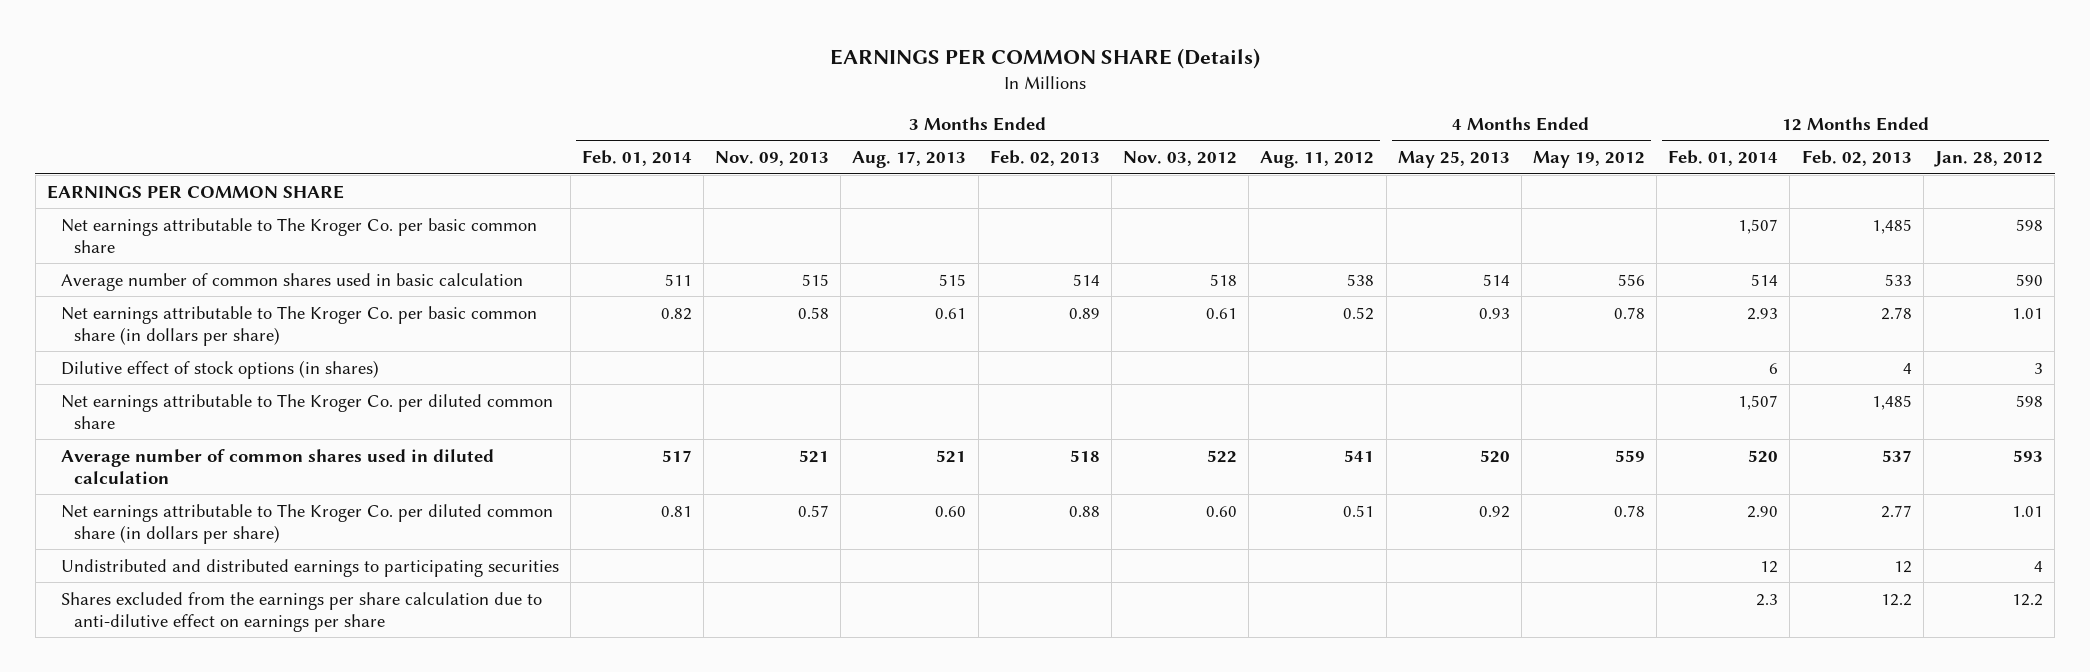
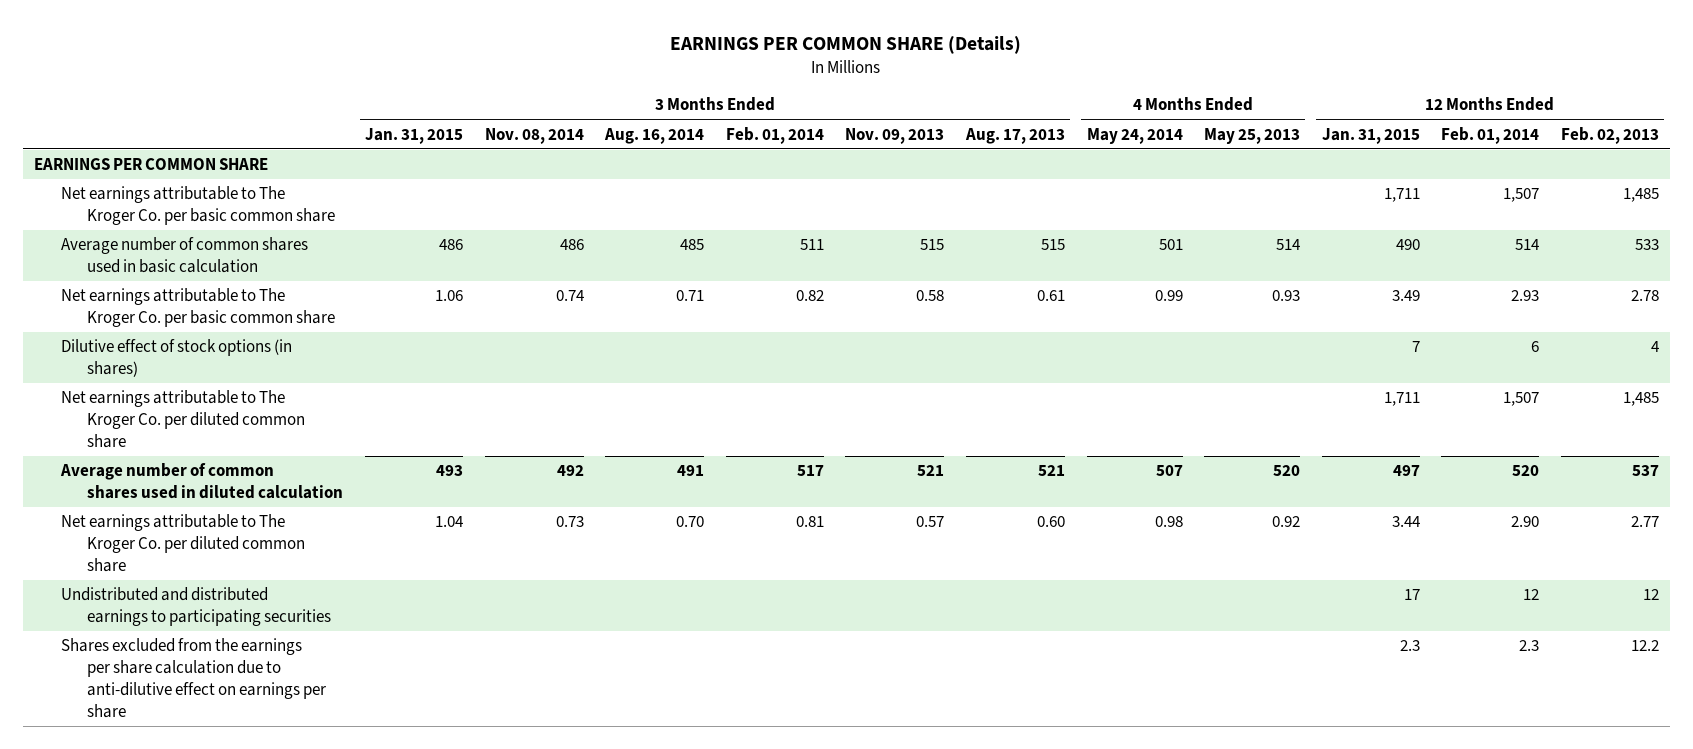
[989,150,1100,167] Feb. 02, 2013 -> none
[1123,151,1238,167] Nov. 03, 2012 -> none
[1260,151,1375,169] Aug. 11, 2012 -> none
[1533,151,1646,169] May 19, 2012 -> none
[1933,151,2043,168] Jan. 28, 2012 -> none
none -> [365,127,464,144] Jan. 31, 2015
none -> [484,127,584,144] Nov. 08, 2014
none -> [604,127,705,144] Aug. 16, 2014
none -> [1086,127,1183,144] May 24, 2014
none -> [1321,127,1420,144] Jan. 31, 2015
[60,305,537,346] Net earnings attributable to The Kroger Co. per basic common share (in dollars per share) -> [60,288,336,328] Net earnings attributable to The Kroger Co. per basic common share
[60,503,553,544] Net earnings attributable to The Kroger Co. per diluted common share (in dollars per share) -> [60,514,306,572] Net earnings attributable to The Kroger Co. per diluted common share

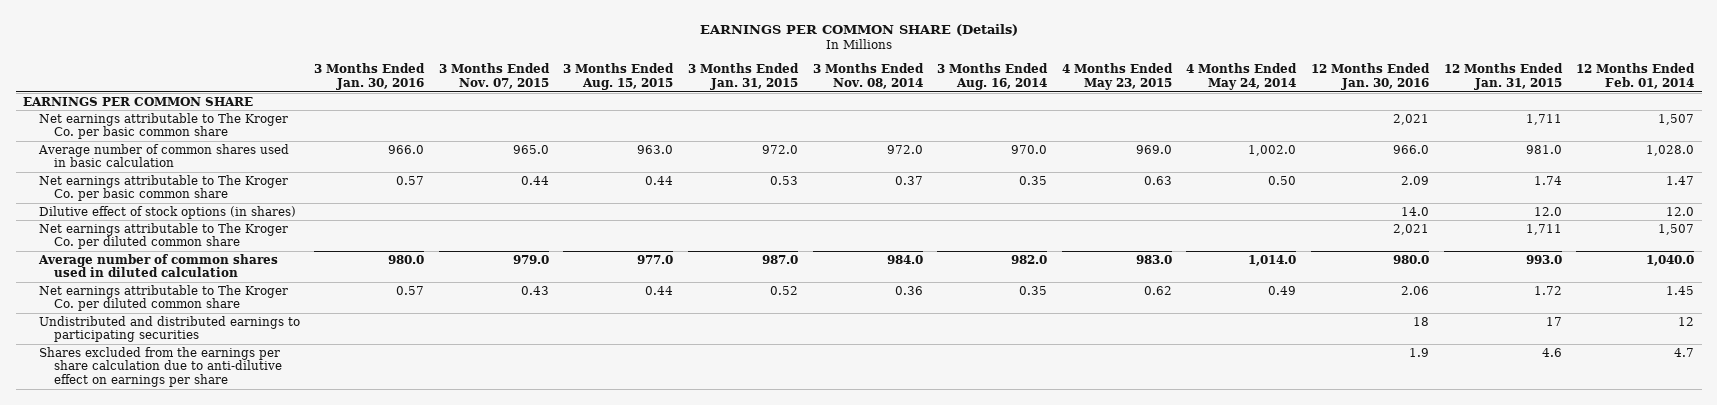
[725,126,824,144] Feb. 01, 2014 -> none
[845,127,945,144] Nov. 09, 2013 -> none
[964,127,1065,144] Aug. 17, 2013 -> none
[1204,127,1301,144] May 25, 2013 -> none
[1560,126,1659,144] Feb. 02, 2013 -> none
none -> [314,63,426,91] 3 Months Ended Jan. 30, 2016
none -> [438,63,550,90] 3 Months Ended Nov. 07, 2015
none -> [563,63,675,91] 3 Months Ended Aug. 15, 2015
none -> [1061,63,1173,91] 4 Months Ended May 23, 2015
none -> [1311,63,1431,91] 12 Months Ended Jan. 30, 2016
[439,239,464,251] 486 -> [762,144,799,154] 972.0
[559,239,584,251] 486 -> [886,144,923,154] 972.0
[680,239,705,251] 485 -> [1011,144,1048,154] 970.0
[1158,239,1183,251] 501 -> [1248,144,1297,156] 1,002.0
[1395,239,1420,251] 490 -> [1525,144,1562,154] 981.0
[1515,239,1540,251] 514 -> [1646,144,1695,156] 1,028.0
[435,290,464,302] 1.06 -> [770,175,799,185] 0.53
[555,290,584,302] 0.74 -> [894,175,923,185] 0.37
[676,290,705,302] 0.71 -> [1019,175,1048,185] 0.35
[1154,290,1183,302] 0.99 -> [1268,175,1297,185] 0.50
[1391,290,1420,302] 3.49 -> [1533,175,1562,185] 1.74
[1511,290,1540,302] 2.93 -> [1666,175,1695,185] 1.47
[1411,341,1420,353] 7 -> [1533,206,1562,216] 12.0
[1531,341,1540,353] 6 -> [1666,206,1695,216] 12.0
[436,465,464,477] 493 -> [762,254,799,264] 987.0
[556,465,584,477] 492 -> [886,254,923,264] 984.0
[677,465,705,477] 491 -> [1011,254,1048,264] 982.0
[1155,465,1183,477] 507 -> [1248,254,1297,266] 1,014.0
[1392,465,1420,477] 497 -> [1525,254,1562,264] 993.0
[1512,465,1540,477] 520 -> [1646,254,1695,266] 1,040.0
[435,516,464,528] 1.04 -> [770,285,799,295] 0.52
[555,516,584,528] 0.73 -> [894,285,923,295] 0.36
[676,516,705,528] 0.70 -> [1019,285,1048,295] 0.35
[1154,516,1183,528] 0.98 -> [1268,285,1297,295] 0.49
[1391,516,1420,528] 3.44 -> [1533,285,1562,295] 1.72
[1511,516,1540,528] 2.90 -> [1666,285,1695,295] 1.45
[1399,640,1420,652] 2.3 -> [1541,347,1562,357] 4.6
[1519,640,1540,652] 2.3 -> [1674,347,1695,357] 4.7

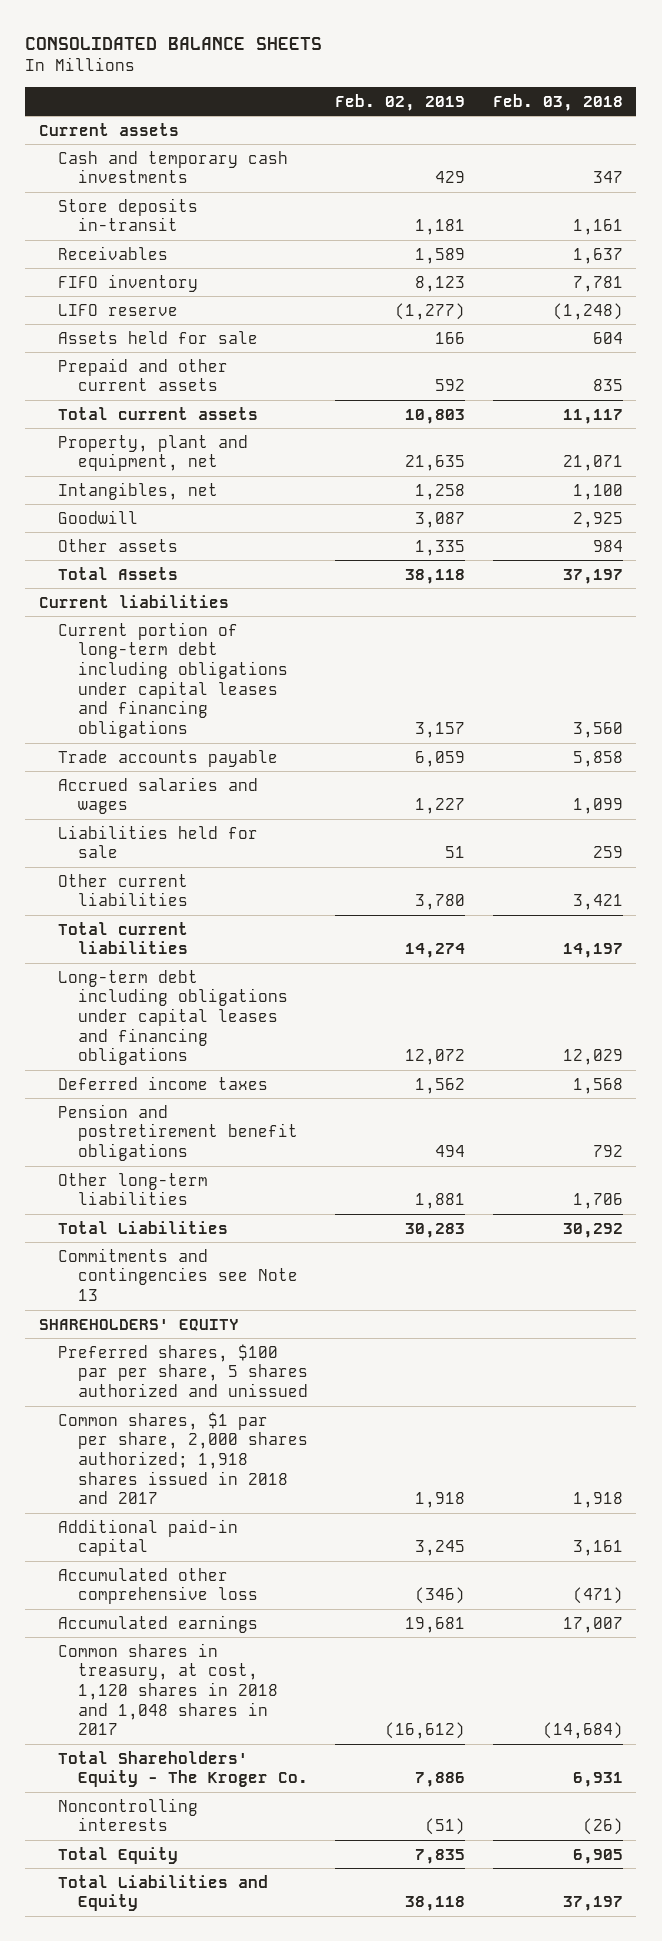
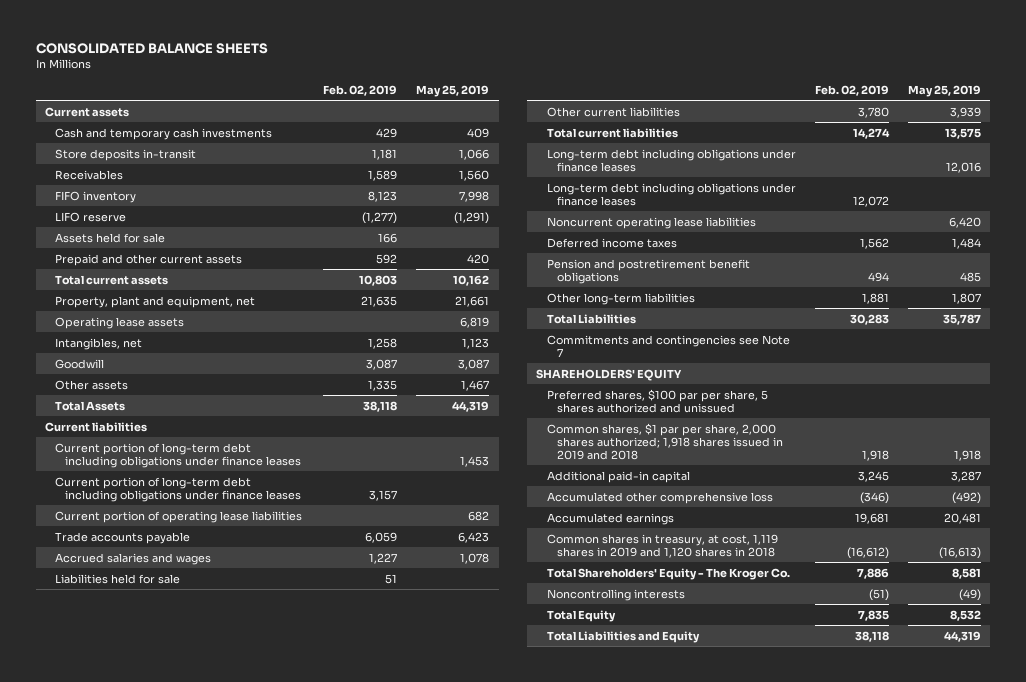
[492,93,623,111] Feb. 03, 2018 -> none
none -> [416,84,490,97] May 25, 2019
none -> [55,316,185,329] Operating lease assets
none -> [55,442,302,468] Current portion of long-term debt including obligations under finance leases
[58,621,288,738] Current portion of long-term debt including obligations under capital leases and financing obligations -> [55,476,302,502] Current portion of long-term debt including obligations under finance leases
none -> [55,510,303,523] Current portion of operating lease liabilities
none -> [546,148,796,172] Long-term debt including obligations under finance leases
[58,969,288,1066] Long-term debt including obligations under capital leases and financing obligations -> [546,182,796,206] Long-term debt including obligations under finance leases
none -> [546,216,756,229] Noncurrent operating lease liabilities
[58,1247,298,1301] Commitments and contingencies see Note 13 -> [546,334,790,357] Commitments and contingencies see Note 7
[58,1411,308,1505] Common shares, $1 par per share, 2,000 shares authorized; 1,918 shares issued in 2018 and 2017 -> [546,422,783,460] Common shares, $1 par per share, 2,000 shares authorized; 1,918 shares issued in 2019 and 2018
[58,1642,278,1736] Common shares in treasury, at cost, 1,120 shares in 2018 and 1,048 shares in 2017 -> [546,533,778,558] Common shares in treasury, at cost, 1,119 shares in 2019 and 1,120 shares in 2018

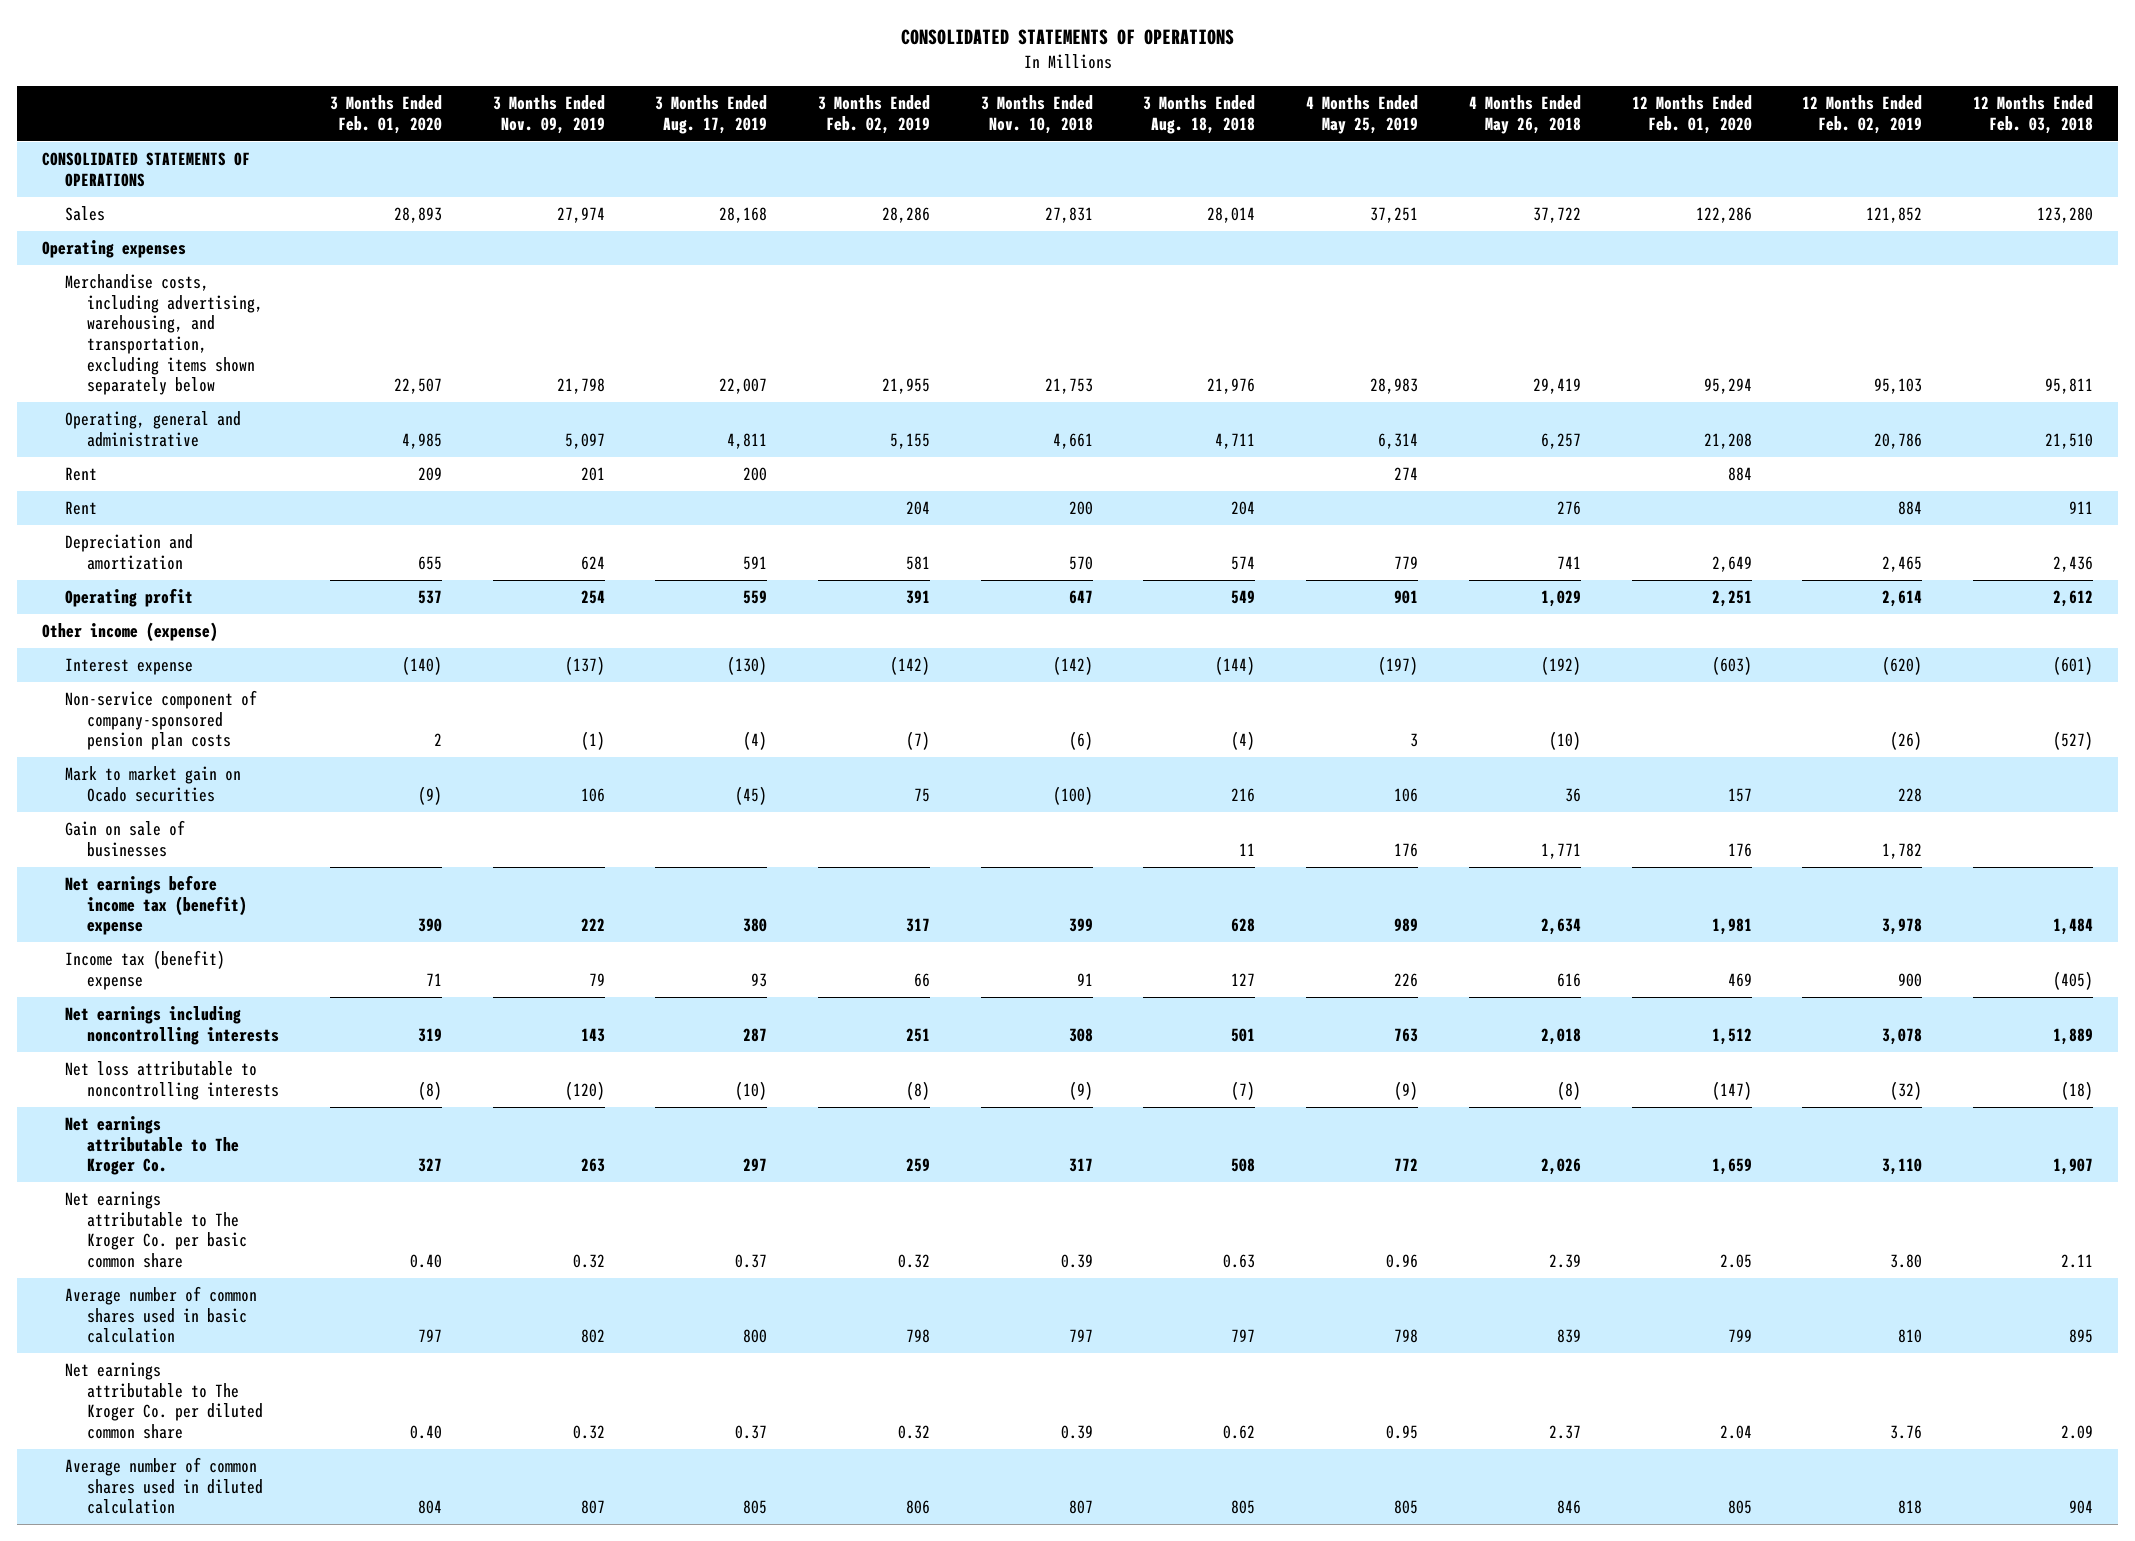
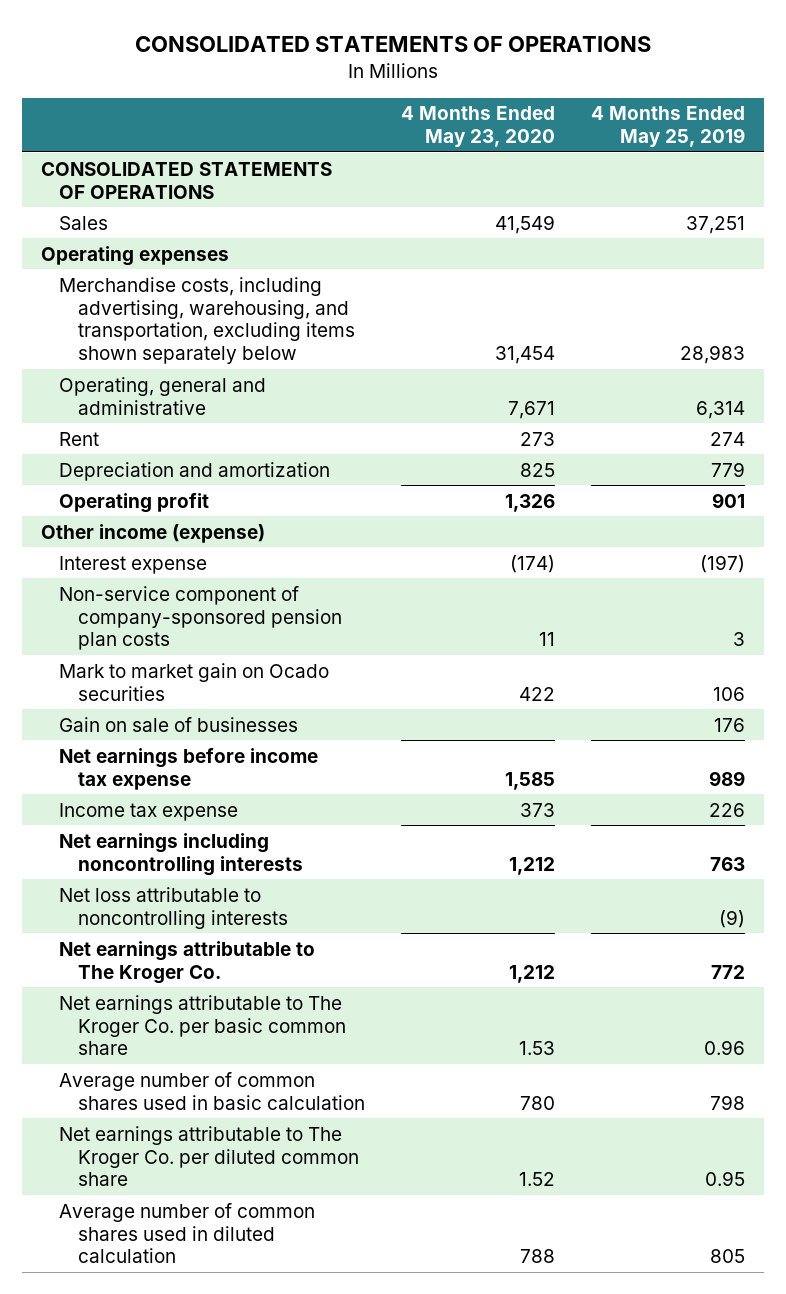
[329,95,442,134] 3 Months Ended Feb. 01, 2020 -> none
[492,95,605,134] 3 Months Ended Nov. 09, 2019 -> none
[655,95,768,134] 3 Months Ended Aug. 17, 2019 -> none
[817,95,930,134] 3 Months Ended Feb. 02, 2019 -> none
[980,95,1093,134] 3 Months Ended Nov. 10, 2018 -> none
[1143,95,1256,134] 3 Months Ended Aug. 18, 2018 -> none
[1468,95,1581,134] 4 Months Ended May 26, 2018 -> none
[1631,95,1752,134] 12 Months Ended Feb. 01, 2020 -> none
[1802,95,1923,134] 12 Months Ended Feb. 02, 2019 -> none
[1972,95,2093,134] 12 Months Ended Feb. 03, 2018 -> none
none -> [401,106,556,148] 4 Months Ended May 23, 2020
[64,501,97,516] Rent -> none
[64,875,248,936] Net earnings before income tax (benefit) expense -> [59,747,319,790] Net earnings before income tax expense
[64,950,225,990] Income tax (benefit) expense -> [59,802,239,821] Income tax expense

